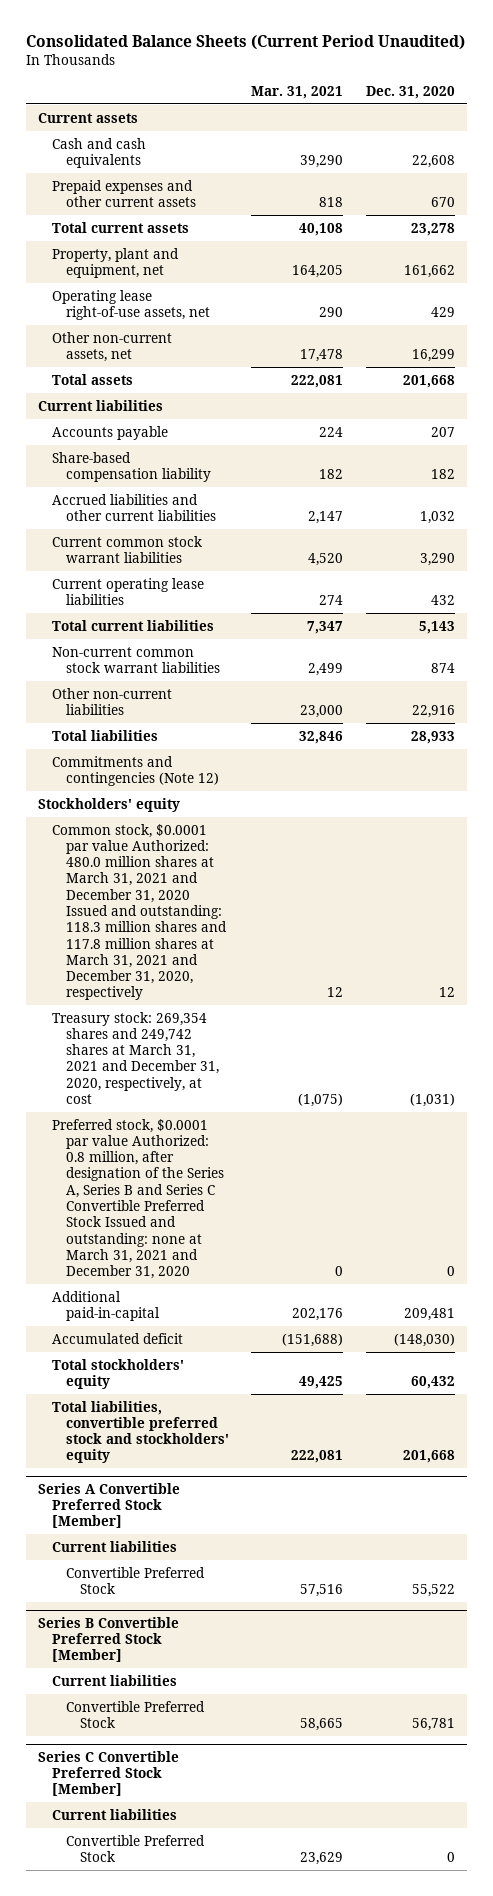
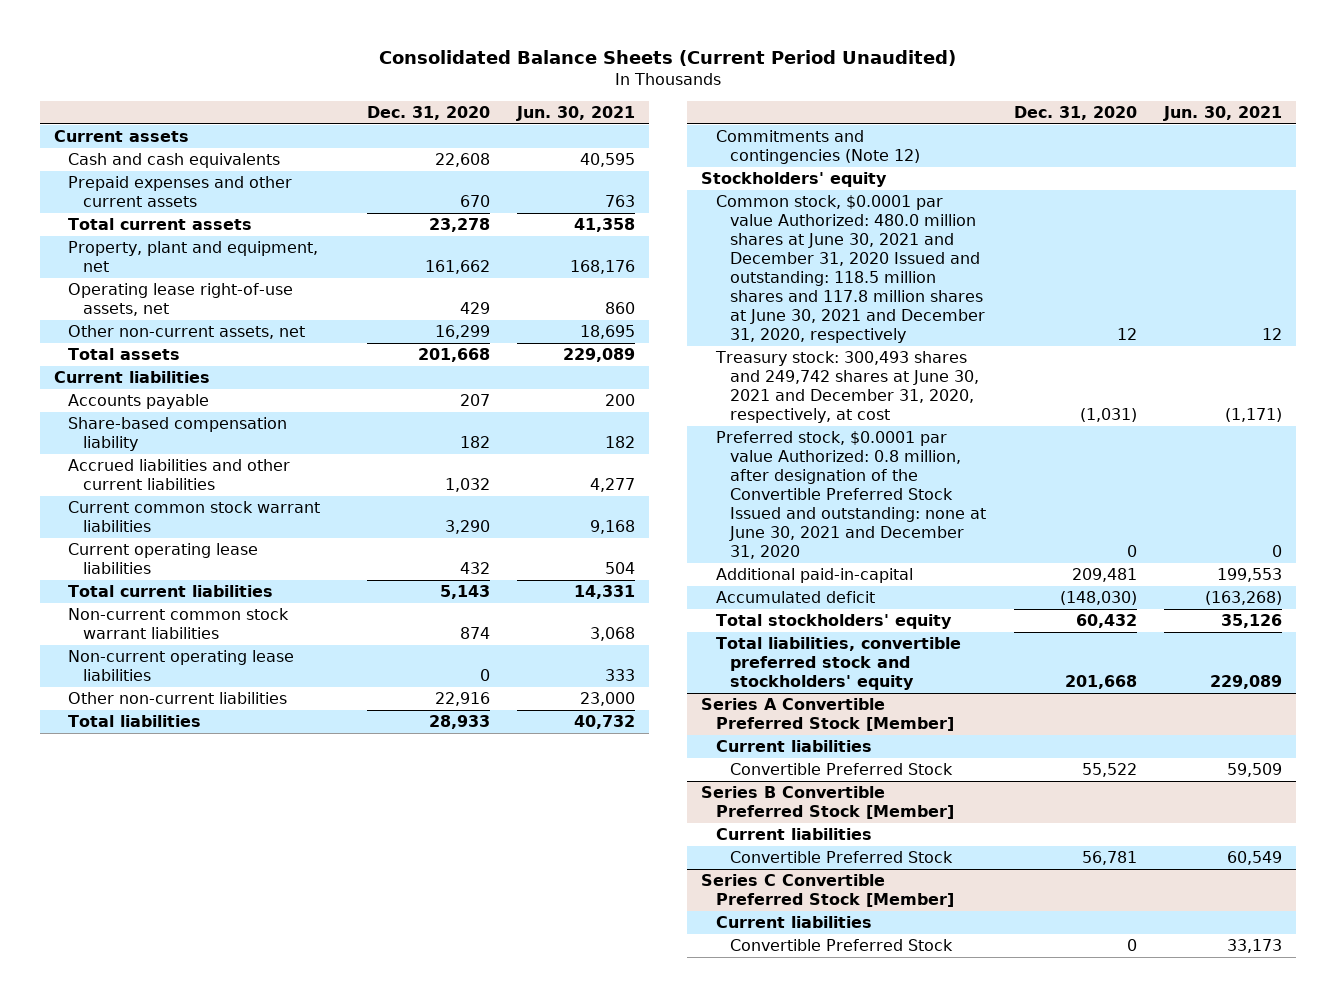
[251,85,344,99] Mar. 31, 2021 -> none
none -> [515,105,635,121] Jun. 30, 2021
none -> [68,650,295,682] Non-current operating lease liabilities
[51,823,227,1001] Common stock, $0.0001 par value Authorized: 480.0 million shares at March 31, 2021 and December 31, 2020 Issued and outstanding: 118.3 million shares and 117.8 million shares at March 31, 2021 and December 31, 2020, respectively -> [715,195,986,343] Common stock, $0.0001 par value Authorized: 480.0 million shares at June 30, 2021 and December 31, 2020 Issued and outstanding: 118.5 million shares and 117.8 million shares at June 30, 2021 and December 31, 2020, respectively
[51,1011,219,1105] Treasury stock: 269,354 shares and 249,742 shares at March 31, 2021 and December 31, 2020, respectively, at cost -> [714,351,980,423] Treasury stock: 300,493 shares and 249,742 shares at June 30, 2021 and December 31, 2020, respectively, at cost
[51,1118,224,1280] Preferred stock, $0.0001 par value Authorized: 0.8 million, after designation of the Series A, Series B and Series C Convertible Preferred Stock Issued and outstanding: none at March 31, 2021 and December 31, 2020 -> [715,431,987,559] Preferred stock, $0.0001 par value Authorized: 0.8 million, after designation of the Convertible Preferred Stock Issued and outstanding: none at June 30, 2021 and December 31, 2020

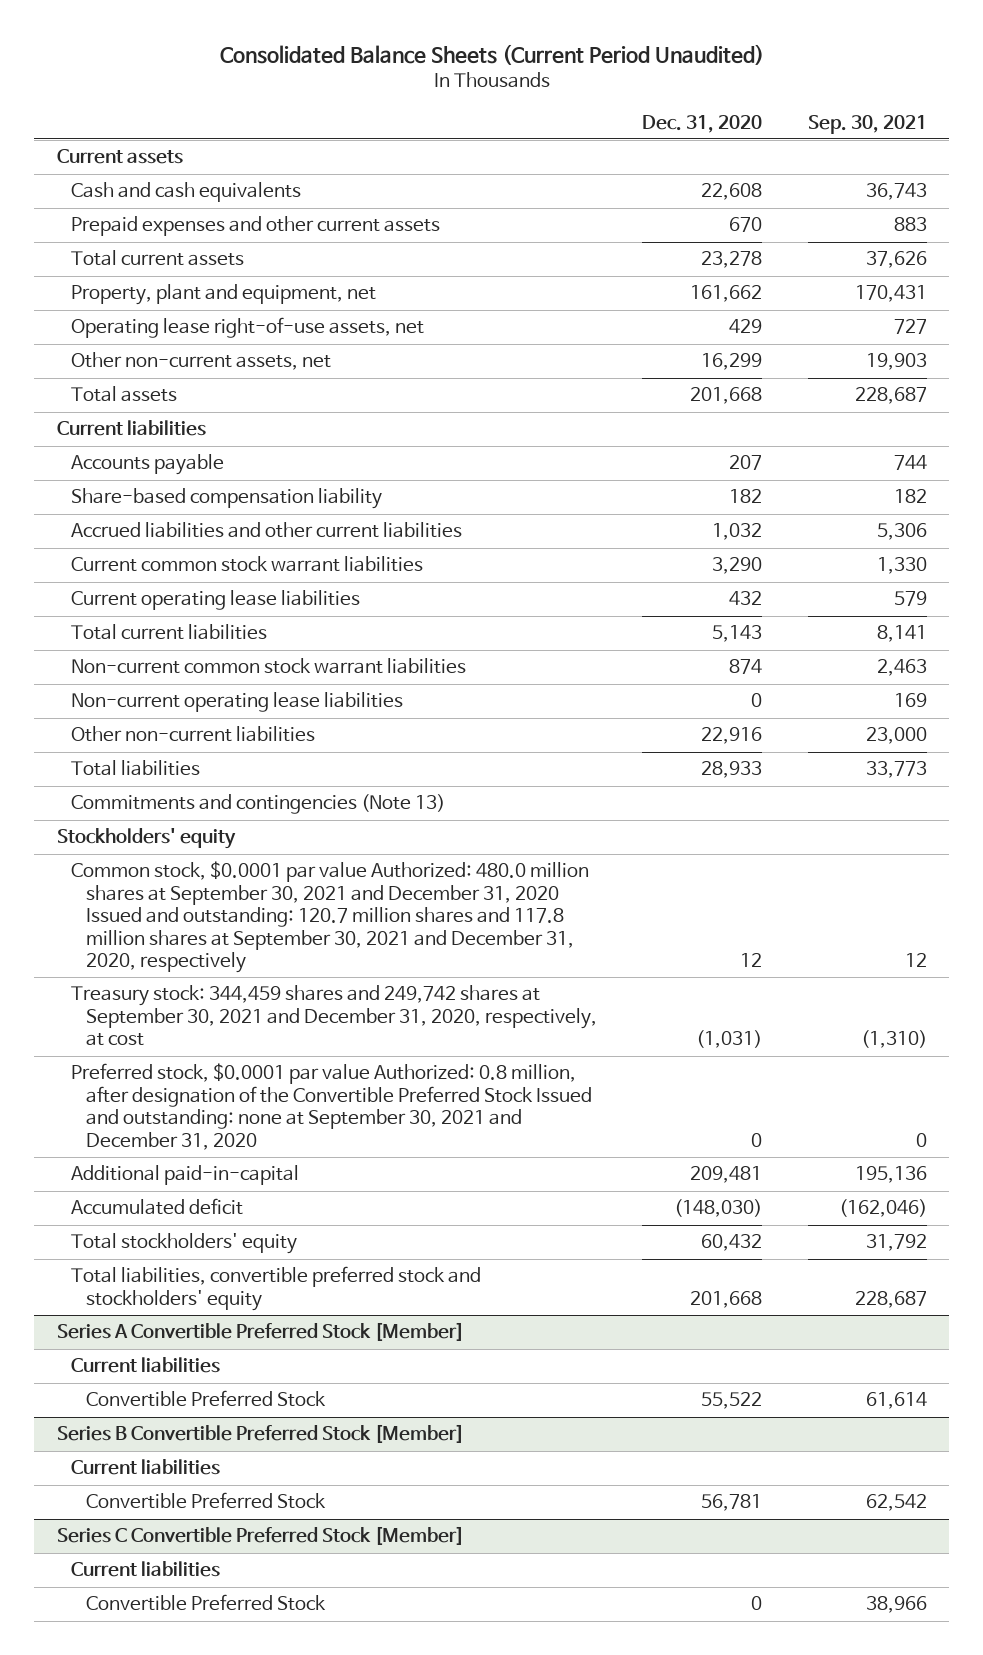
[515,105,635,121] Jun. 30, 2021 -> none
none -> [807,114,927,134] Sep. 30, 2021
[715,130,921,165] Commitments and contingencies (Note 12) -> [71,794,446,815] Commitments and contingencies (Note 13)
[715,195,986,343] Common stock, $0.0001 par value Authorized: 480.0 million shares at June 30, 2021 and December 31, 2020 Issued and outstanding: 118.5 million shares and 117.8 million shares at June 30, 2021 and December 31, 2020, respectively -> [71,861,590,974] Common stock, $0.0001 par value Authorized: 480.0 million shares at September 30, 2021 and December 31, 2020 Issued and outstanding: 120.7 million shares and 117.8 million shares at September 30, 2021 and December 31, 2020, respectively
[714,351,980,423] Treasury stock: 300,493 shares and 249,742 shares at June 30, 2021 and December 31, 2020, respectively, at cost -> [71,985,597,1047] Treasury stock: 344,459 shares and 249,742 shares at September 30, 2021 and December 31, 2020, respectively, at cost
[715,431,987,559] Preferred stock, $0.0001 par value Authorized: 0.8 million, after designation of the Convertible Preferred Stock Issued and outstanding: none at June 30, 2021 and December 31, 2020 -> [71,1063,592,1150] Preferred stock, $0.0001 par value Authorized: 0.8 million, after designation of the Convertible Preferred Stock Issued and outstanding: none at September 30, 2021 and December 31, 2020

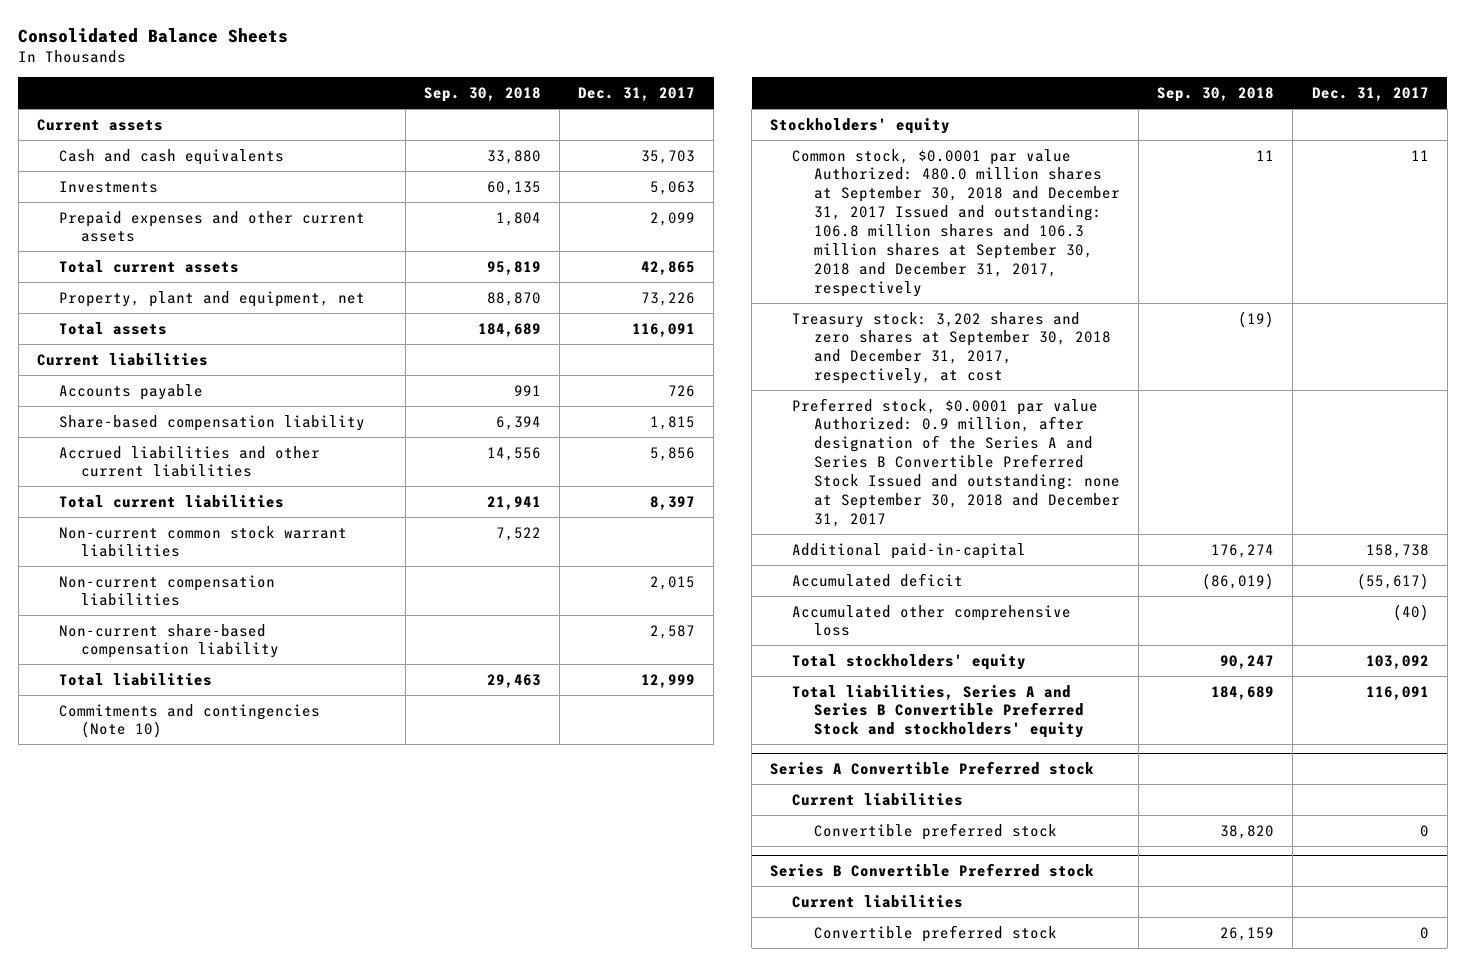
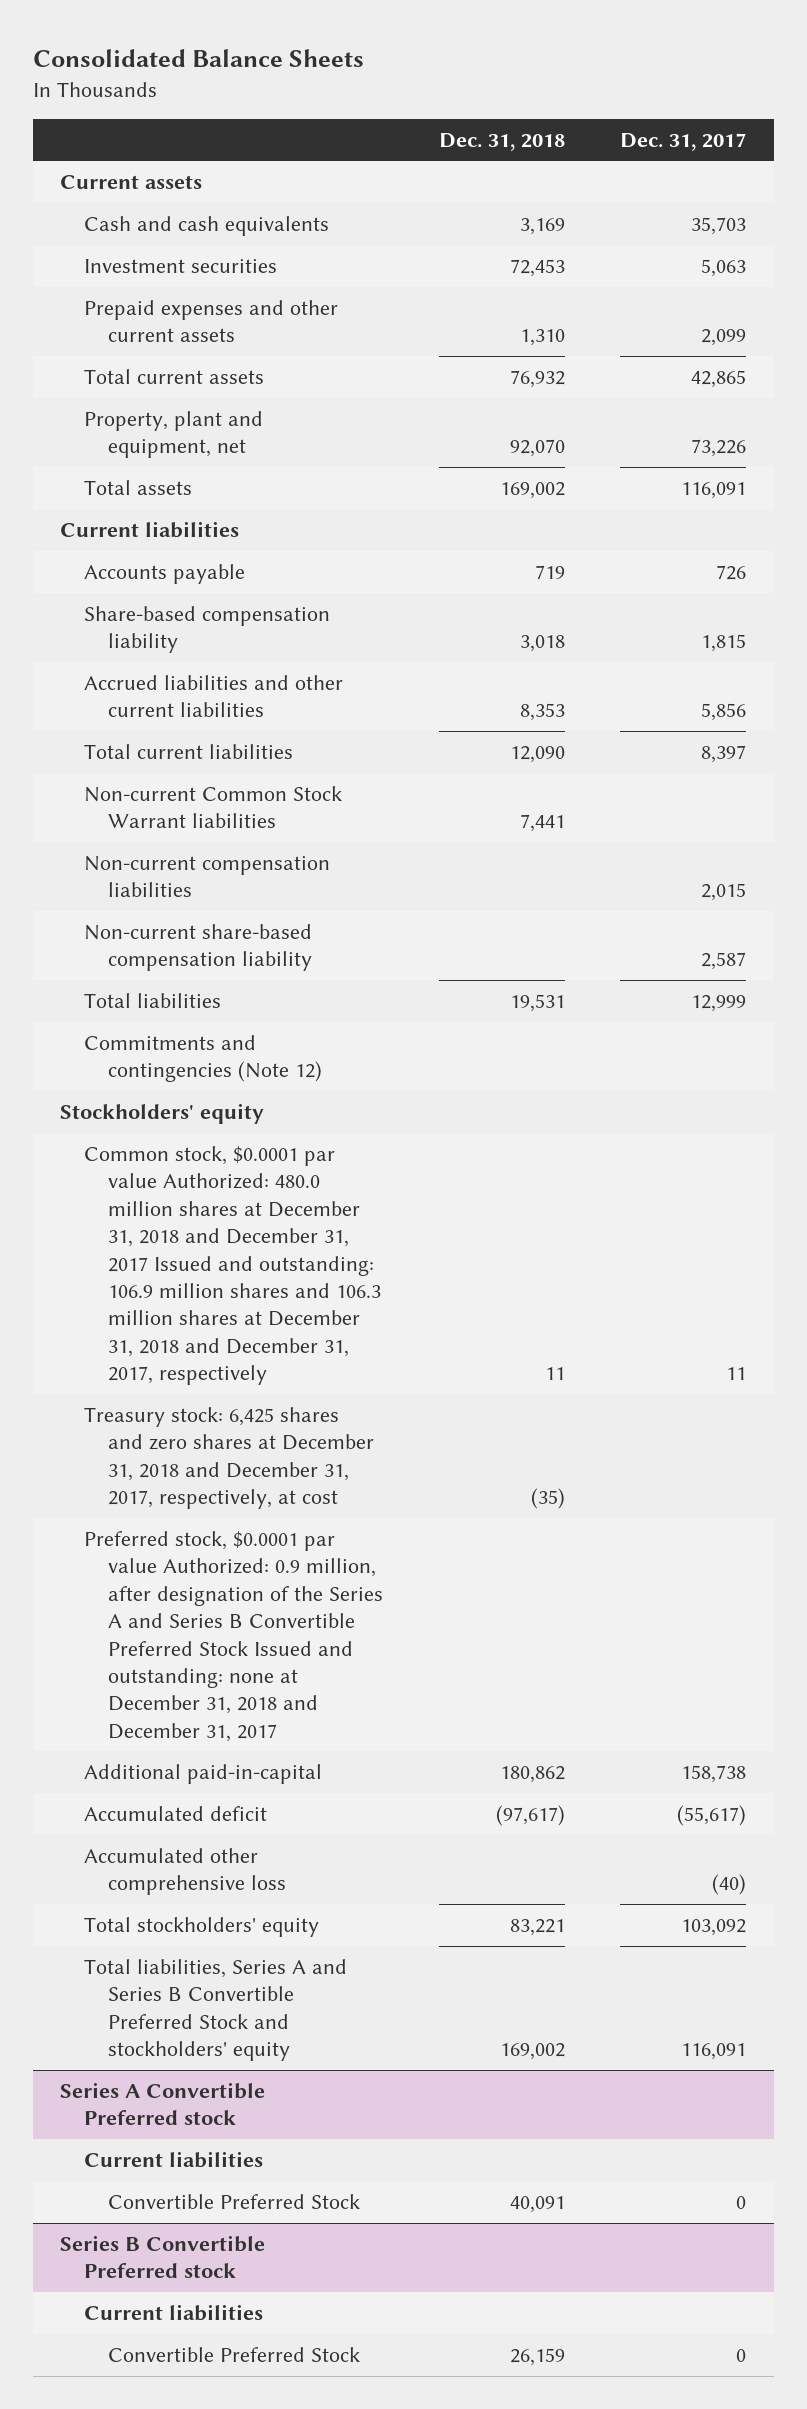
[423,87,541,103] Sep. 30, 2018 -> none
none -> [438,132,565,151] Dec. 31, 2018
[58,180,158,193] Investments -> [84,259,278,274] Investment securities
[58,525,347,558] Non-current common stock warrant liabilities -> [84,786,343,829] Non-current Common Stock Warrant liabilities
[58,703,320,739] Commitments and contingencies (Note 10) -> [84,1035,322,1083] Commitments and contingencies (Note 12)
[792,148,1120,297] Common stock, $0.0001 par value Authorized: 480.0 million shares at September 30, 2018 and December 31, 2017 Issued and outstanding: 106.8 million shares and 106.3 million shares at September 30, 2018 and December 31, 2017, respectively -> [84,1146,381,1385] Common stock, $0.0001 par value Authorized: 480.0 million shares at December 31, 2018 and December 31, 2017 Issued and outstanding: 106.9 million shares and 106.3 million shares at December 31, 2018 and December 31, 2017, respectively
[792,311,1111,385] Treasury stock: 3,202 shares and zero shares at September 30, 2018 and December 31, 2017, respectively, at cost -> [84,1407,374,1510] Treasury stock: 6,425 shares and zero shares at December 31, 2018 and December 31, 2017, respectively, at cost
[792,397,1120,528] Preferred stock, $0.0001 par value Authorized: 0.9 million, after designation of the Series A and Series B Convertible Preferred Stock Issued and outstanding: none at September 30, 2018 and December 31, 2017 -> [84,1531,383,1742] Preferred stock, $0.0001 par value Authorized: 0.9 million, after designation of the Series A and Series B Convertible Preferred Stock Issued and outstanding: none at December 31, 2018 and December 31, 2017
[813,822,1057,840] Convertible preferred stock -> [107,2194,360,2210] Convertible Preferred Stock
[813,924,1057,942] Convertible preferred stock -> [107,2347,360,2363] Convertible Preferred Stock

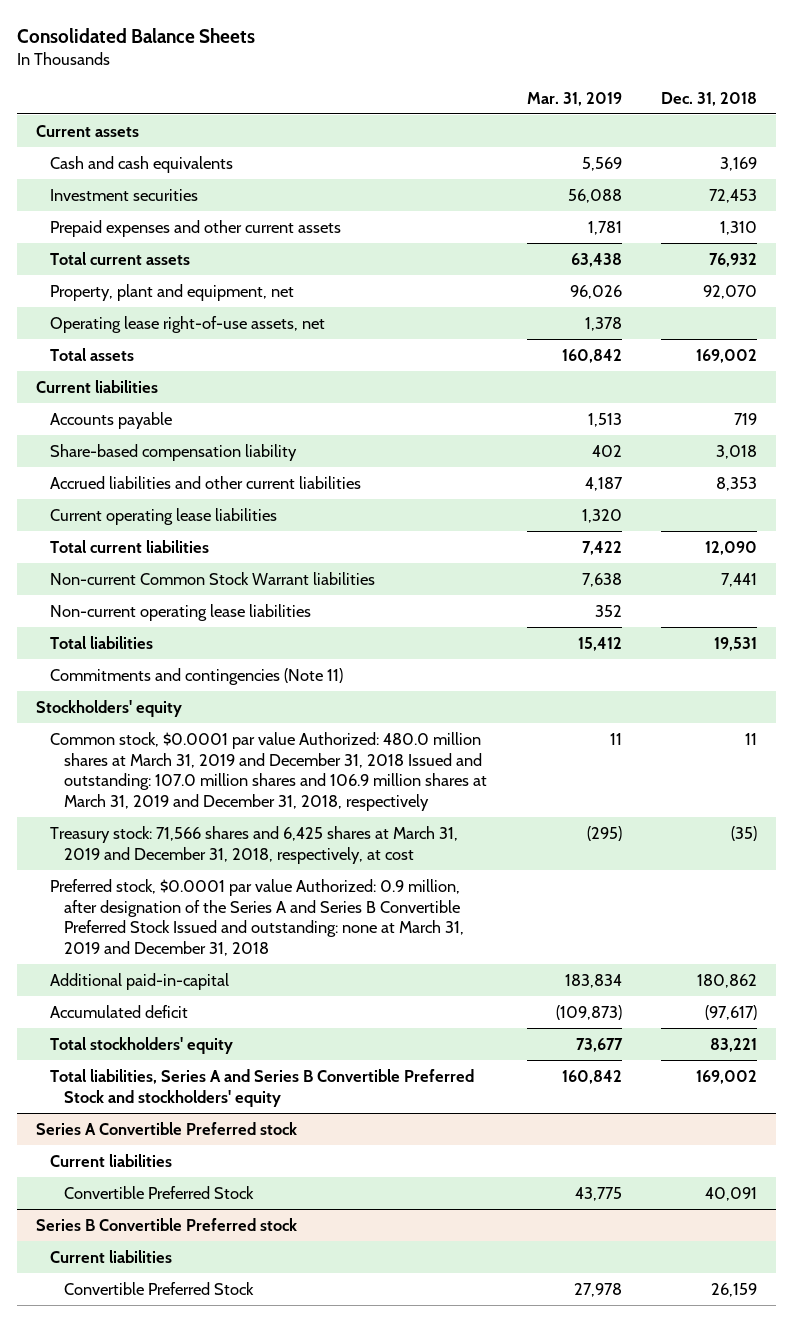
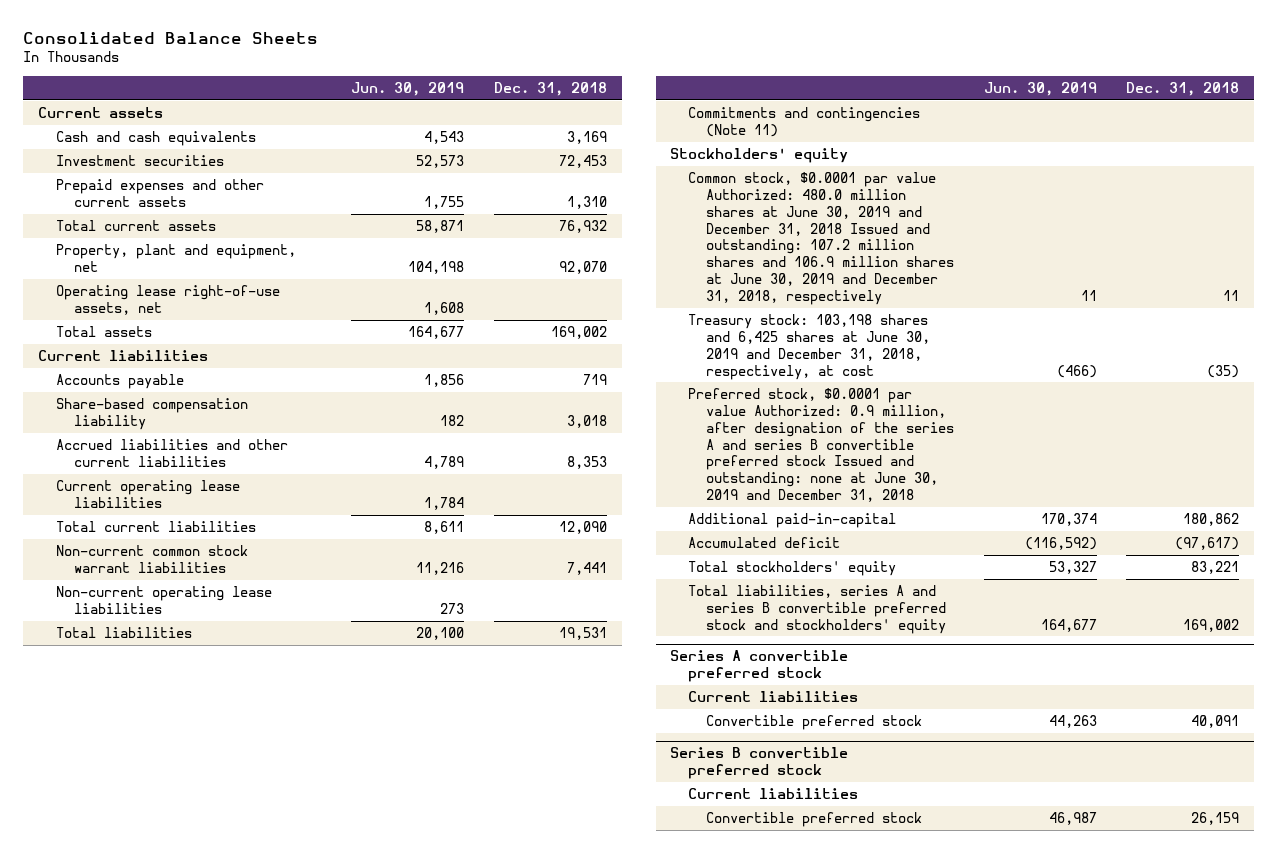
[526,91,622,106] Mar. 31, 2019 -> none
none -> [351,81,465,96] Jun. 30, 2019
[50,571,376,585] Non-current Common Stock Warrant liabilities -> [55,545,248,573] Non-current common stock warrant liabilities
[50,731,488,812] Common stock, $0.0001 par value Authorized: 480.0 million shares at March 31, 2019 and December 31, 2018 Issued and outstanding: 107.0 million shares and 106.9 million shares at March 31, 2019 and December 31, 2018, respectively -> [688,172,955,306] Common stock, $0.0001 par value Authorized: 480.0 million shares at June 30, 2019 and December 31, 2018 Issued and outstanding: 107.2 million shares and 106.9 million shares at June 30, 2019 and December 31, 2018, respectively
[50,825,459,864] Treasury stock: 71,566 shares and 6,425 shares at March 31, 2019 and December 31, 2018, respectively, at cost -> [688,314,931,380] Treasury stock: 103,198 shares and 6,425 shares at June 30, 2019 and December 31, 2018, respectively, at cost
[50,878,465,957] Preferred stock, $0.0001 par value Authorized: 0.9 million, after designation of the Series A and Series B Convertible Preferred Stock Issued and outstanding: none at March 31, 2019 and December 31, 2018 -> [688,388,955,503] Preferred stock, $0.0001 par value Authorized: 0.9 million, after designation of the series A and series B convertible preferred stock Issued and outstanding: none at June 30, 2019 and December 31, 2018
[50,1068,475,1107] Total liabilities, Series A and Series B Convertible Preferred Stock and stockholders' equity -> [688,585,947,634] Total liabilities, series A and series B convertible preferred stock and stockholders' equity
[36,1121,298,1135] Series A Convertible Preferred stock -> [670,650,849,683] Series A convertible preferred stock
[64,1185,255,1199] Convertible Preferred Stock -> [706,715,923,731] Convertible preferred stock
[36,1217,298,1231] Series B Convertible Preferred stock -> [670,747,849,780] Series B convertible preferred stock
[64,1281,255,1295] Convertible Preferred Stock -> [706,812,923,828] Convertible preferred stock

